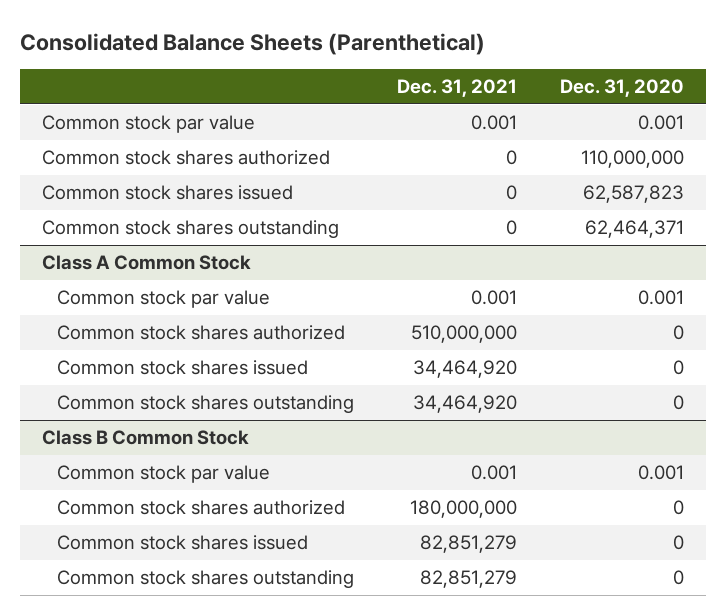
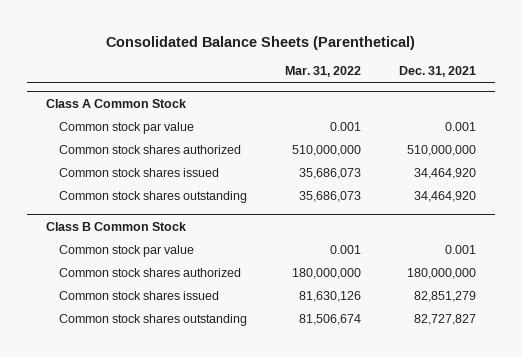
[560,79,685,98] Dec. 31, 2020 -> none
none -> [285,66,362,78] Mar. 31, 2022
[41,115,255,134] Common stock par value -> none
[41,150,330,166] Common stock shares authorized -> none
[41,185,293,201] Common stock shares issued -> none
[41,220,339,239] Common stock shares outstanding -> none
[420,570,518,589] 82,851,279 -> [414,314,477,326] 82,727,827

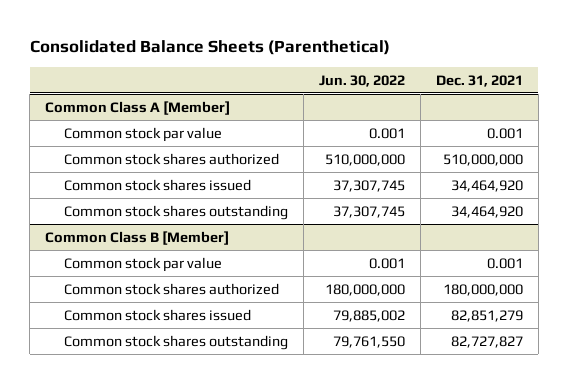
[285,66,362,78] Mar. 31, 2022 -> none
none -> [318,74,405,87] Jun. 30, 2022
[45,98,186,108] Class A Common Stock -> [45,100,231,115] Common Class A [Member]
[45,221,186,231] Class B Common Stock -> [45,230,230,245] Common Class B [Member]

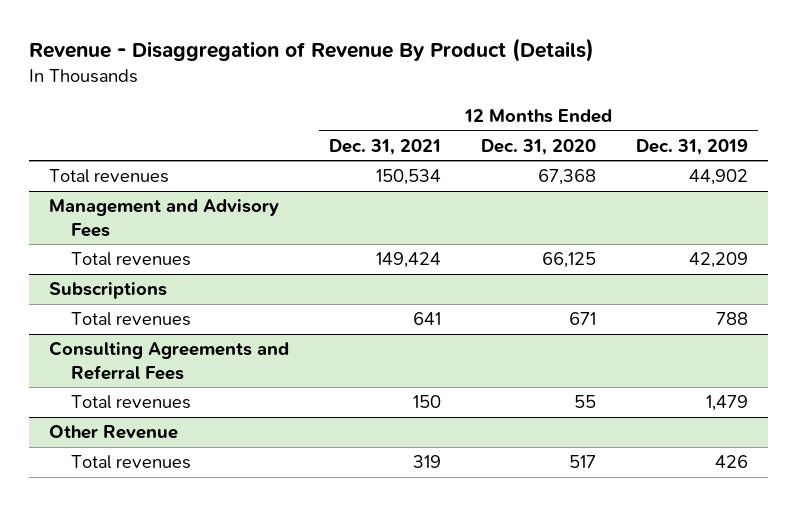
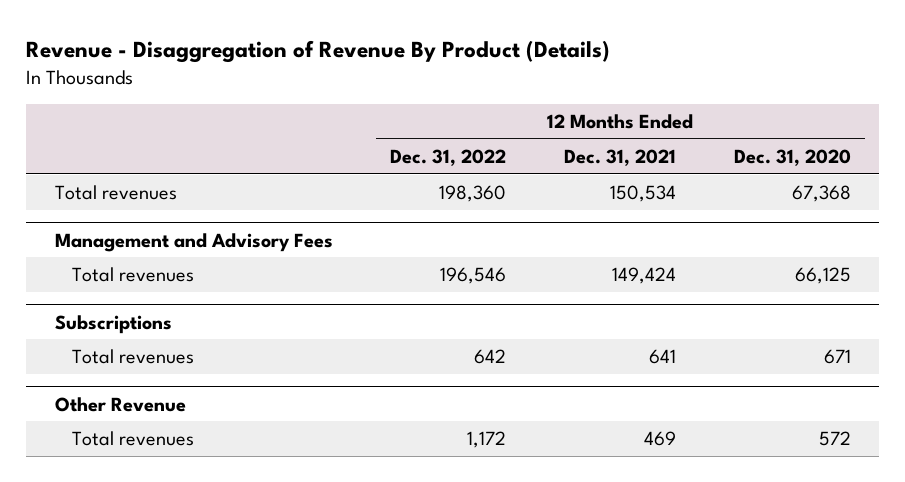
[636,138,749,155] Dec. 31, 2019 -> none
none -> [390,148,507,166] Dec. 31, 2022
[48,341,289,380] Consulting Agreements and Referral Fees -> none
[71,395,192,410] Total revenues -> none
[412,455,441,469] 319 -> [643,431,676,447] 469
[569,455,597,469] 517 -> [818,431,851,447] 572

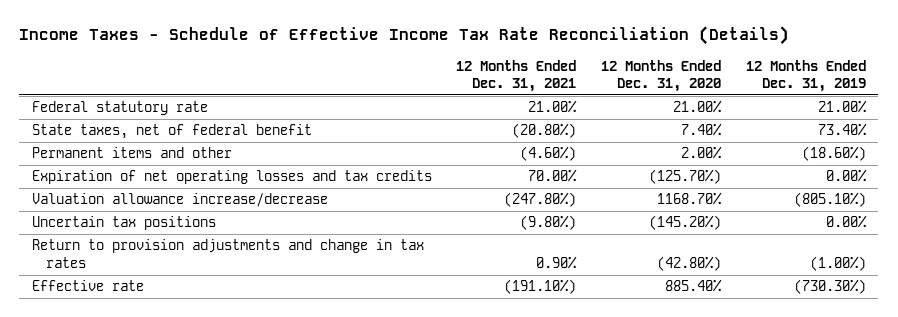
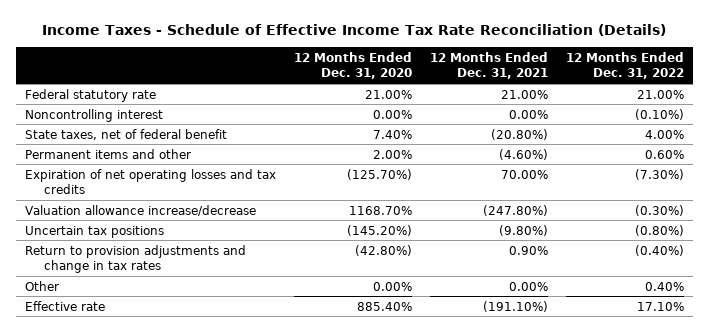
[746,59,867,92] 12 Months Ended Dec. 31, 2019 -> none
none -> [565,51,684,80] 12 Months Ended Dec. 31, 2022
none -> [25,108,164,122] Noncontrolling interest
none -> [25,280,60,291] Other

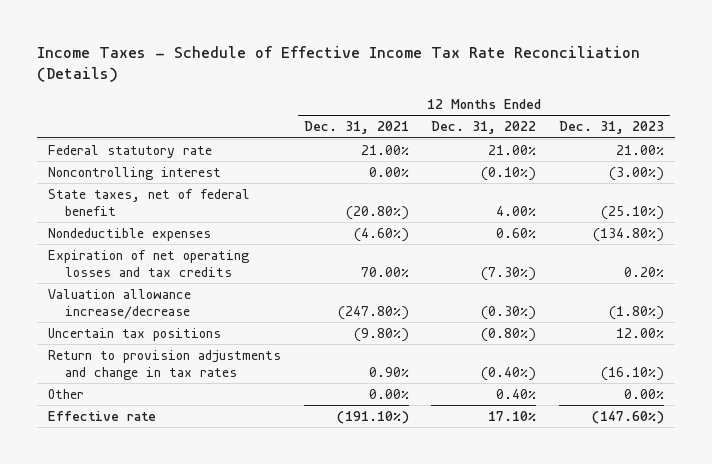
[293,51,412,80] 12 Months Ended Dec. 31, 2020 -> none
none -> [558,121,664,135] Dec. 31, 2023
[25,148,192,159] Permanent items and other -> [47,227,211,241] Nondeductible expenses

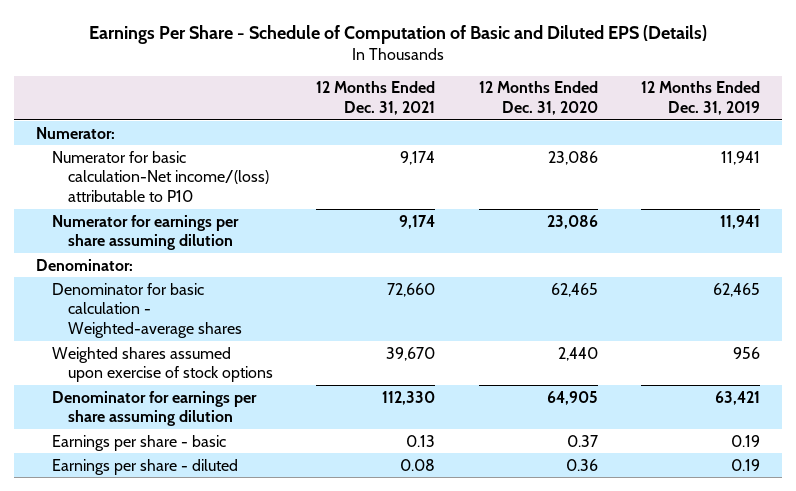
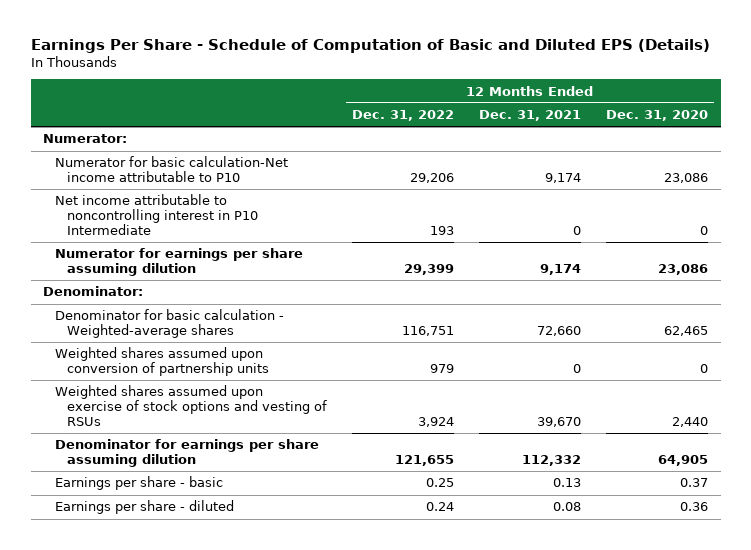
[641,81,761,116] 12 Months Ended Dec. 31, 2019 -> none
none -> [352,110,455,122] Dec. 31, 2022
[51,150,269,203] Numerator for basic calculation-Net income/(loss) attributable to P10 -> [55,156,289,183] Numerator for basic calculation-Net income attributable to P10
none -> [55,194,258,236] Net income attributable to noncontrolling interest in P10 Intermediate
none -> [55,347,269,377] Weighted shares assumed upon conversion of partnership units
[51,346,273,383] Weighted shares assumed upon exercise of stock options -> [55,385,327,427] Weighted shares assumed upon exercise of stock options and vesting of RSUs
[382,390,436,405] 112,330 -> [522,455,582,467] 112,332

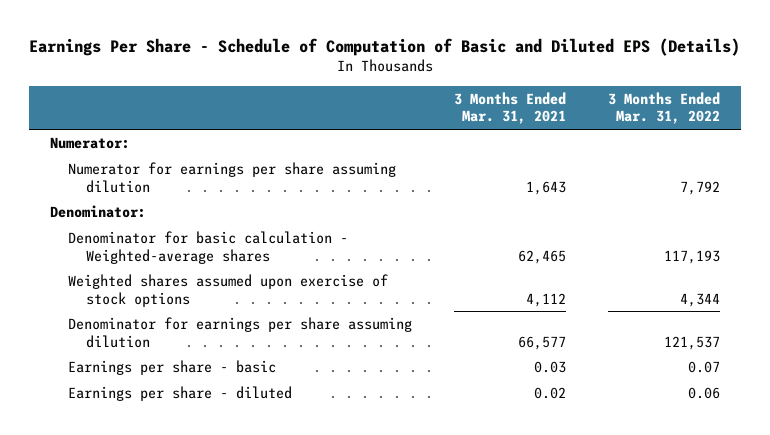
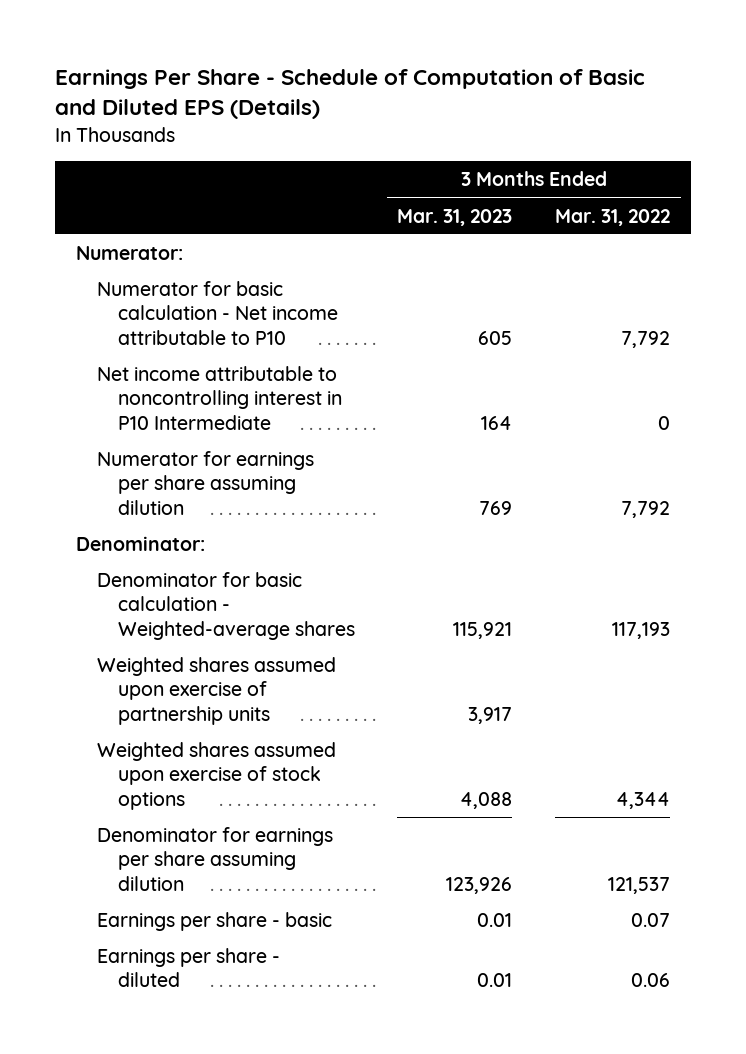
[453,91,566,125] 3 Months Ended Mar. 31, 2021 -> none
none -> [397,208,513,226] Mar. 31, 2023
none -> [96,281,338,345] Numerator for basic calculation - Net income attributable to P10
none -> [96,366,342,430] Net income attributable to noncontrolling interest in P10 Intermediate
none -> [96,657,336,725] Weighted shares assumed upon exercise of partnership units

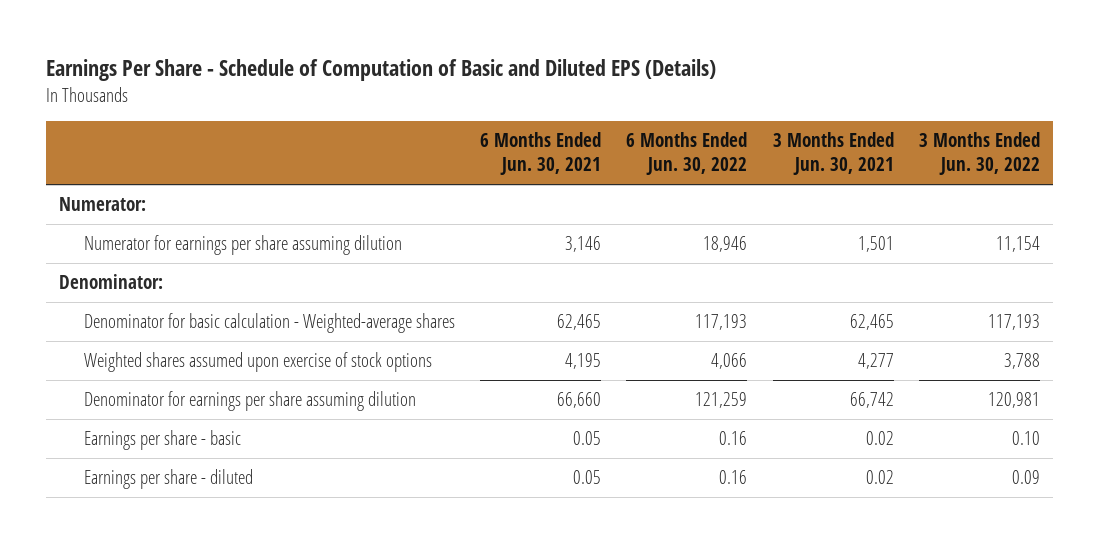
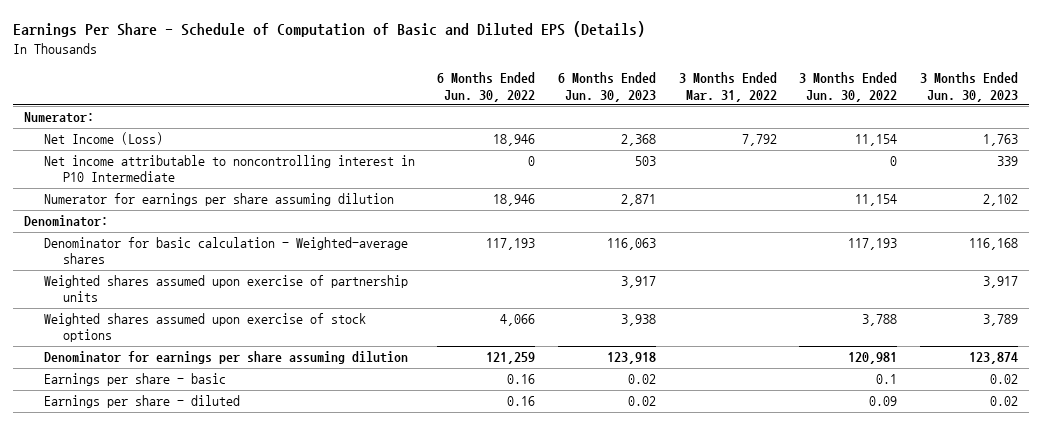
[480,132,602,176] 6 Months Ended Jun. 30, 2021 -> none
[772,132,894,176] 3 Months Ended Jun. 30, 2021 -> none
none -> [558,72,657,102] 6 Months Ended Jun. 30, 2023
none -> [678,72,777,102] 3 Months Ended Mar. 31, 2022
none -> [920,72,1019,102] 3 Months Ended Jun. 30, 2023
none -> [43,132,163,146] Net Income (Loss)
none -> [43,155,415,183] Net income attributable to noncontrolling interest in P10 Intermediate
none -> [43,275,408,303] Weighted shares assumed upon exercise of partnership units
[1012,431,1041,446] 0.10 -> [876,374,898,385] 0.1

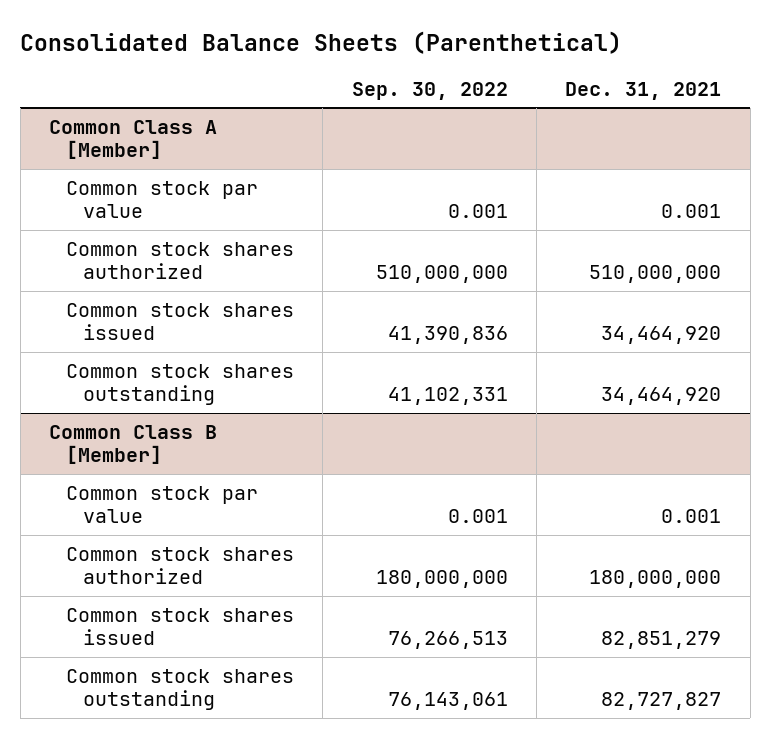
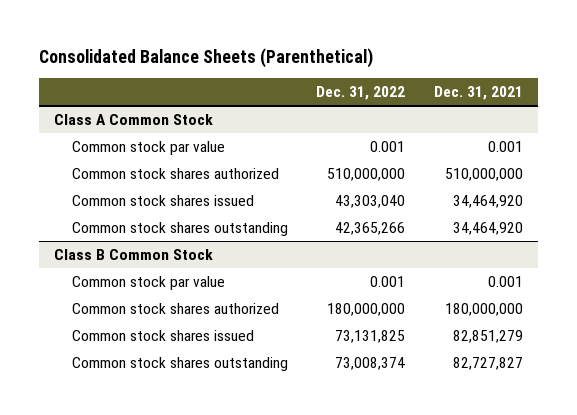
[351,81,508,100] Sep. 30, 2022 -> none
none -> [316,86,406,101] Dec. 31, 2022
[49,119,218,160] Common Class A [Member] -> [53,113,213,125] Class A Common Stock
[49,424,218,465] Common Class B [Member] -> [53,248,213,260] Class B Common Stock

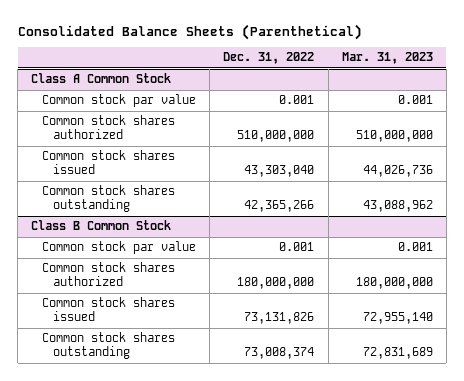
[434,86,524,101] Dec. 31, 2021 -> none
none -> [341,52,433,65] Mar. 31, 2023
[335,329,406,343] 73,131,825 -> [244,312,315,325] 73,131,826

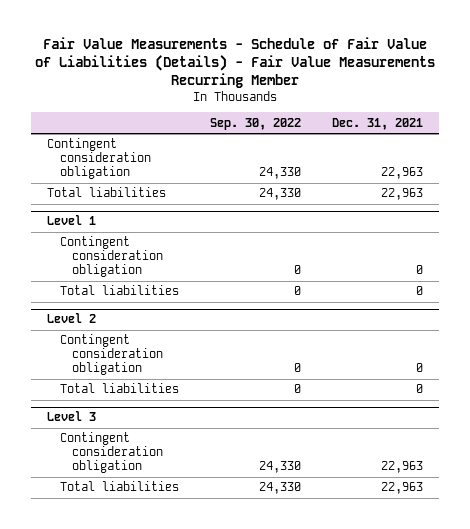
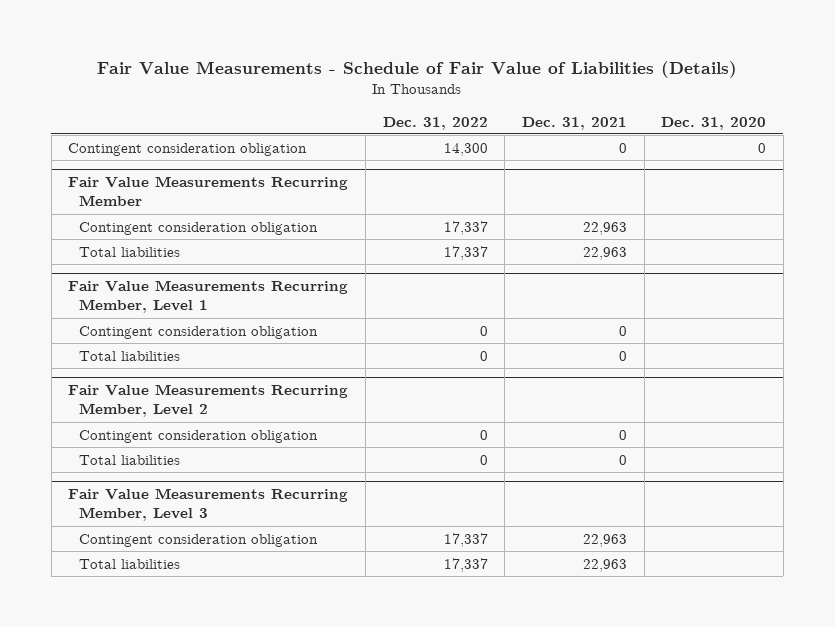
[34,37,435,89] Fair Value Measurements - Schedule of Fair Value of Liabilities (Details) - Fair Value Measurements Recurring Member -> [97,61,738,79] Fair Value Measurements - Schedule of Fair Value of Liabilities (Details)
[209,117,301,130] Sep. 30, 2022 -> none
none -> [382,116,488,130] Dec. 31, 2022
none -> [661,116,767,130] Dec. 31, 2020
none -> [68,142,308,156] Contingent consideration obligation
none -> [68,176,349,207] Fair Value Measurements Recurring Member
[46,215,96,226] Level 1 -> none
none -> [68,280,349,314] Fair Value Measurements Recurring Member, Level 1
[46,313,96,324] Level 2 -> none
none -> [68,384,349,418] Fair Value Measurements Recurring Member, Level 2
[46,411,96,422] Level 3 -> none
none -> [68,488,349,522] Fair Value Measurements Recurring Member, Level 3

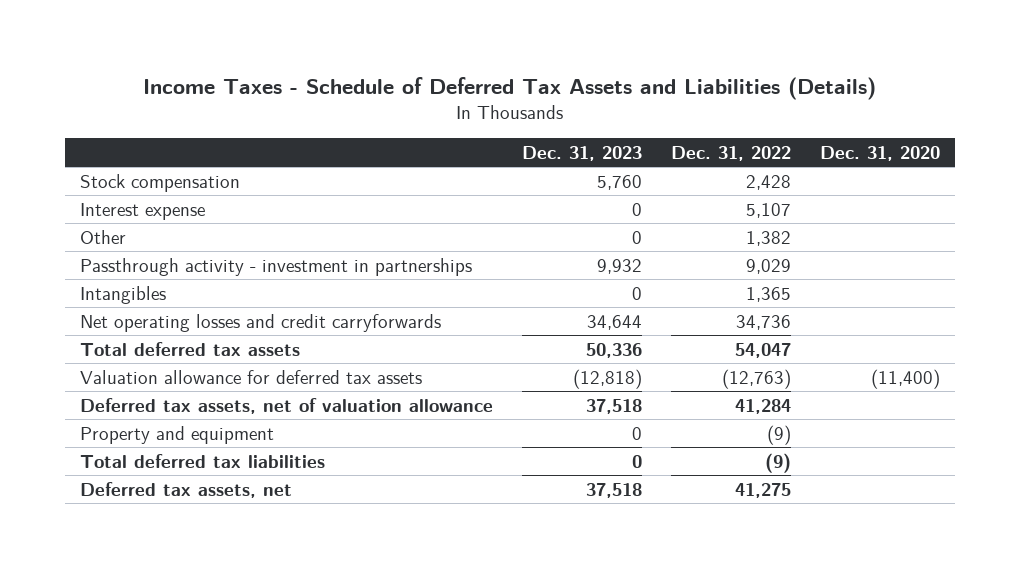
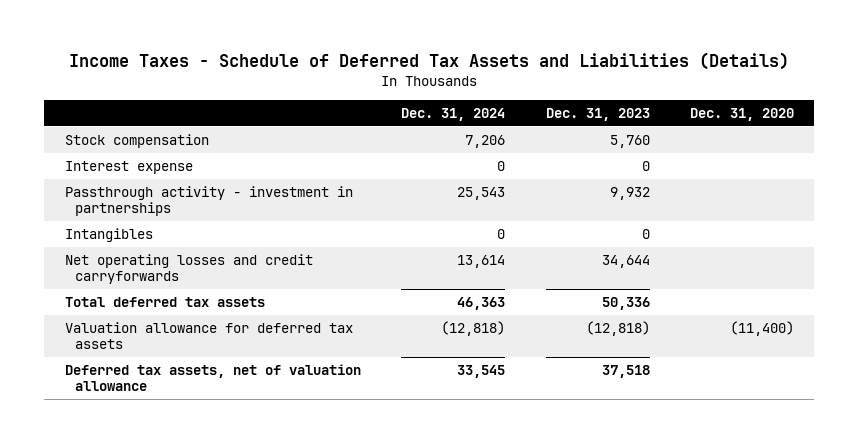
[670,145,791,161] Dec. 31, 2022 -> none
none -> [401,108,506,122] Dec. 31, 2024
[79,229,126,244] Other -> none
[79,425,274,444] Property and equipment -> none
[79,453,325,468] Total deferred tax liabilities -> none
[79,481,292,498] Deferred tax assets, net -> none

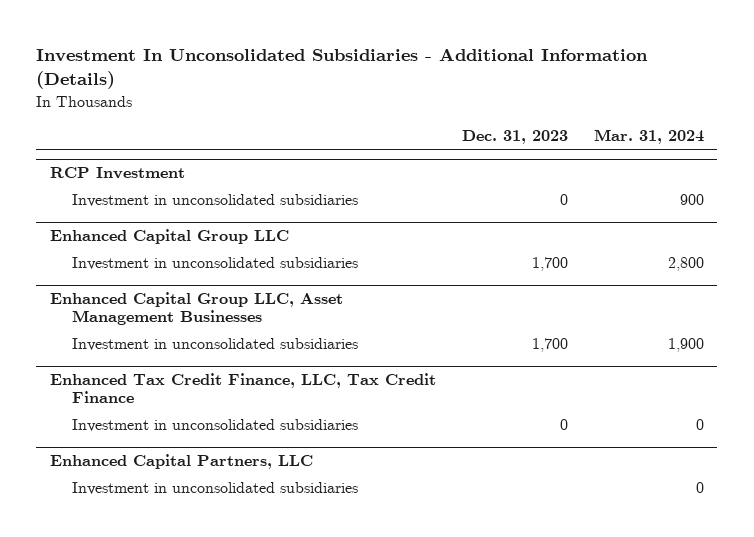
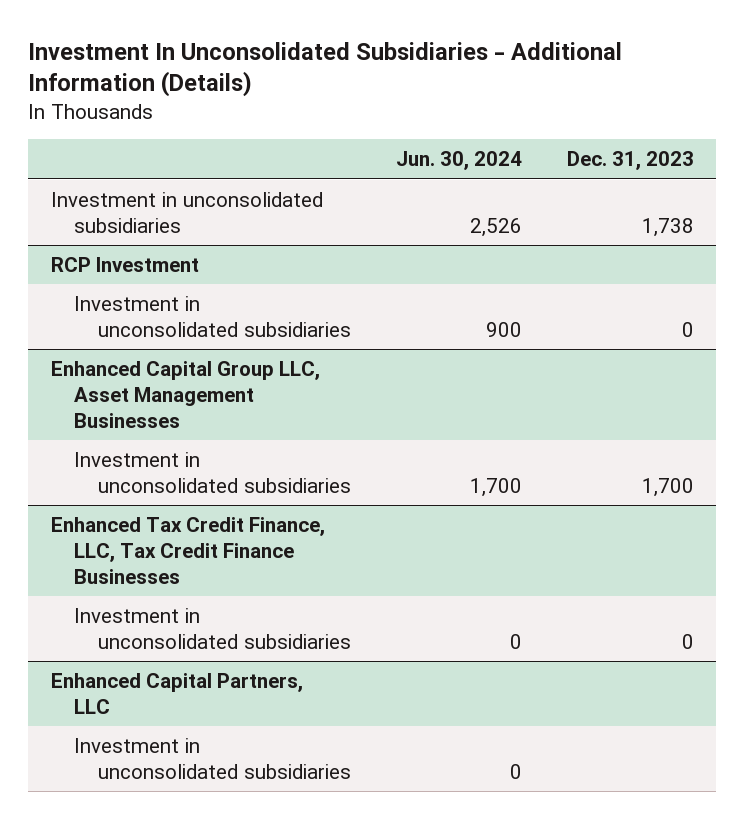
[594,129,705,145] Mar. 31, 2024 -> none
none -> [395,151,522,171] Jun. 30, 2024
none -> [50,191,323,233] Investment in unconsolidated subsidiaries
[49,228,289,244] Enhanced Capital Group LLC -> none
[71,256,358,270] Investment in unconsolidated subsidiaries -> none
[49,372,436,404] Enhanced Tax Credit Finance, LLC, Tax Credit Finance -> [50,516,325,584] Enhanced Tax Credit Finance, LLC, Tax Credit Finance Businesses

